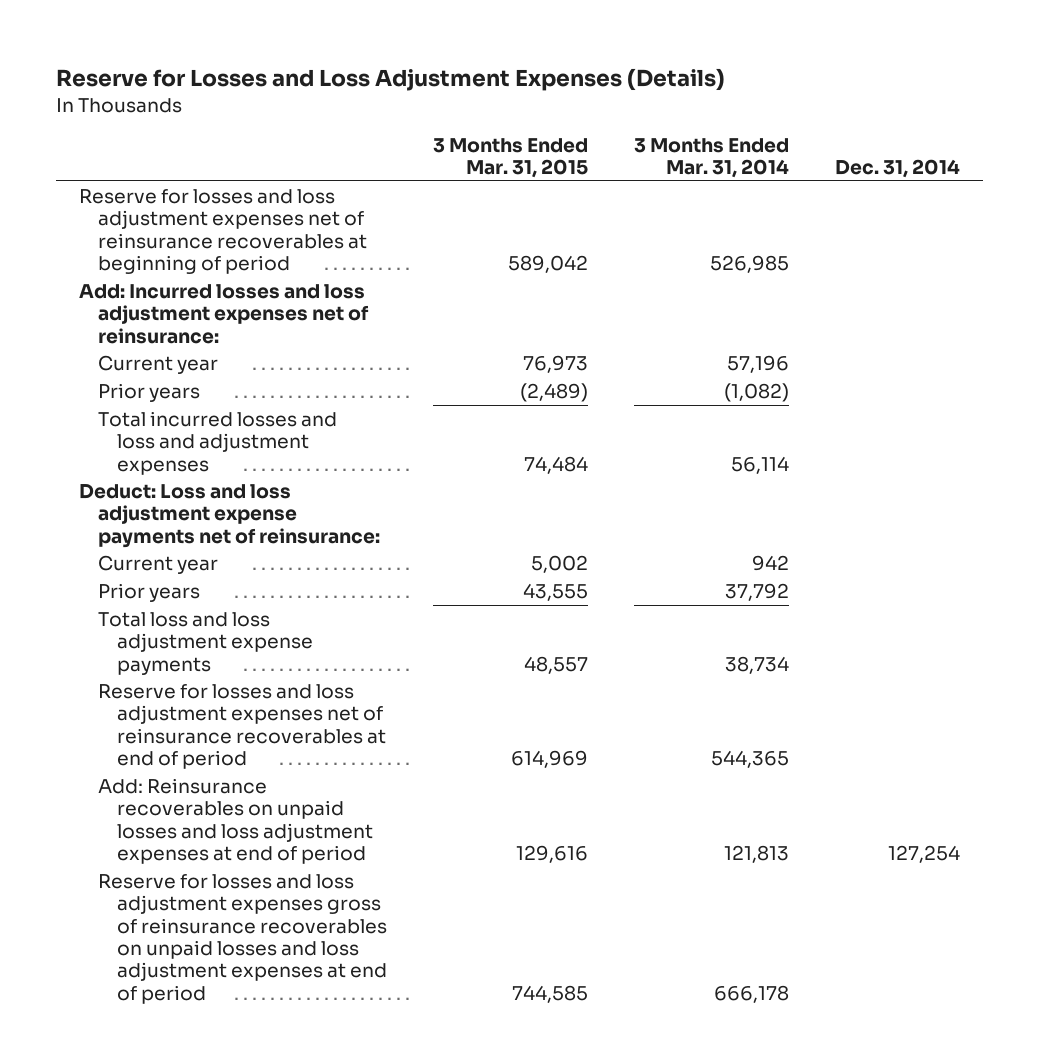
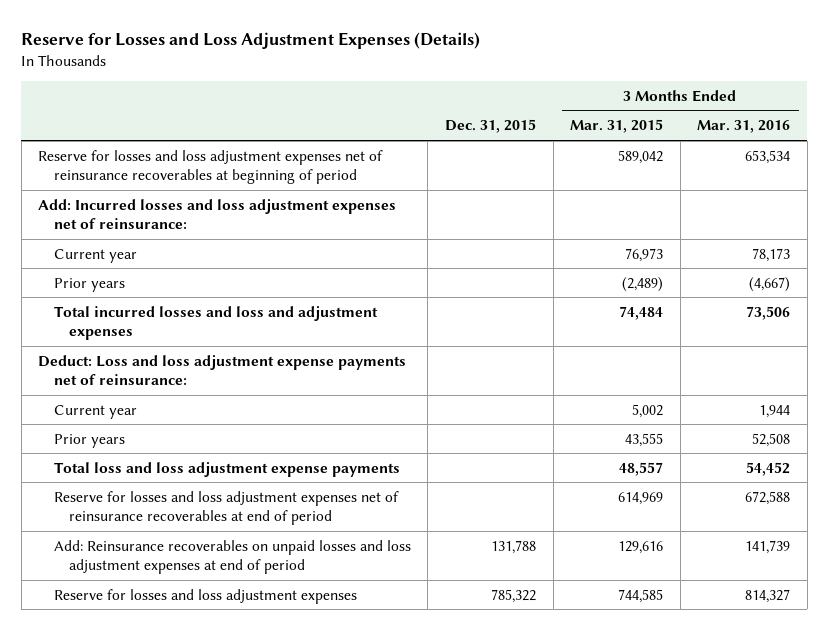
[633,137,789,179] 3 Months Ended Mar. 31, 2014 -> none
[834,159,960,179] Dec. 31, 2014 -> none
none -> [444,119,536,134] Dec. 31, 2015
none -> [697,120,791,134] Mar. 31, 2016
[97,873,387,1004] Reserve for losses and loss adjustment expenses gross of reinsurance recoverables on unpaid losses and loss adjustment expenses at end of period -> [53,588,357,604] Reserve for losses and loss adjustment expenses

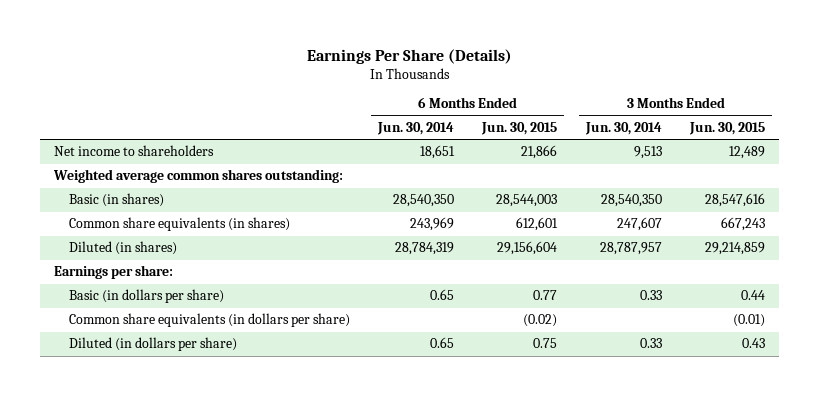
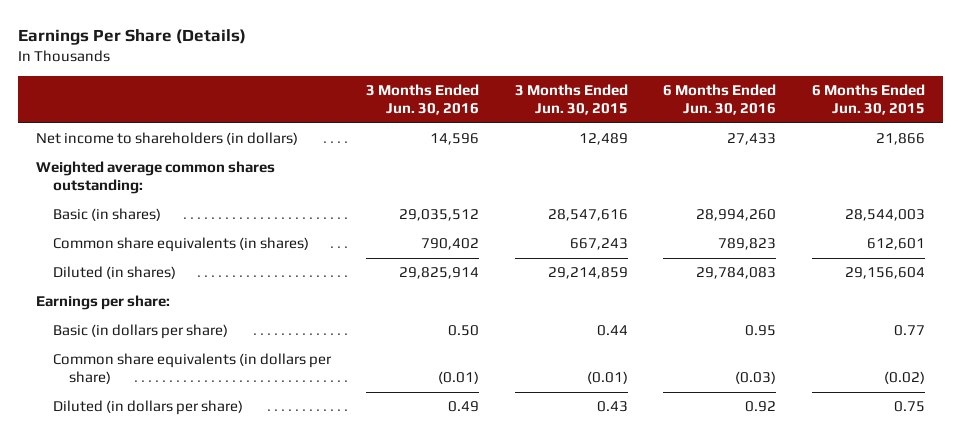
[376,121,454,135] Jun. 30, 2014 -> none
[584,121,662,135] Jun. 30, 2014 -> none
none -> [366,84,480,116] 3 Months Ended Jun. 30, 2016
none -> [663,84,777,116] 6 Months Ended Jun. 30, 2016
[54,145,215,157] Net income to shareholders -> [36,132,299,146] Net income to shareholders (in dollars)

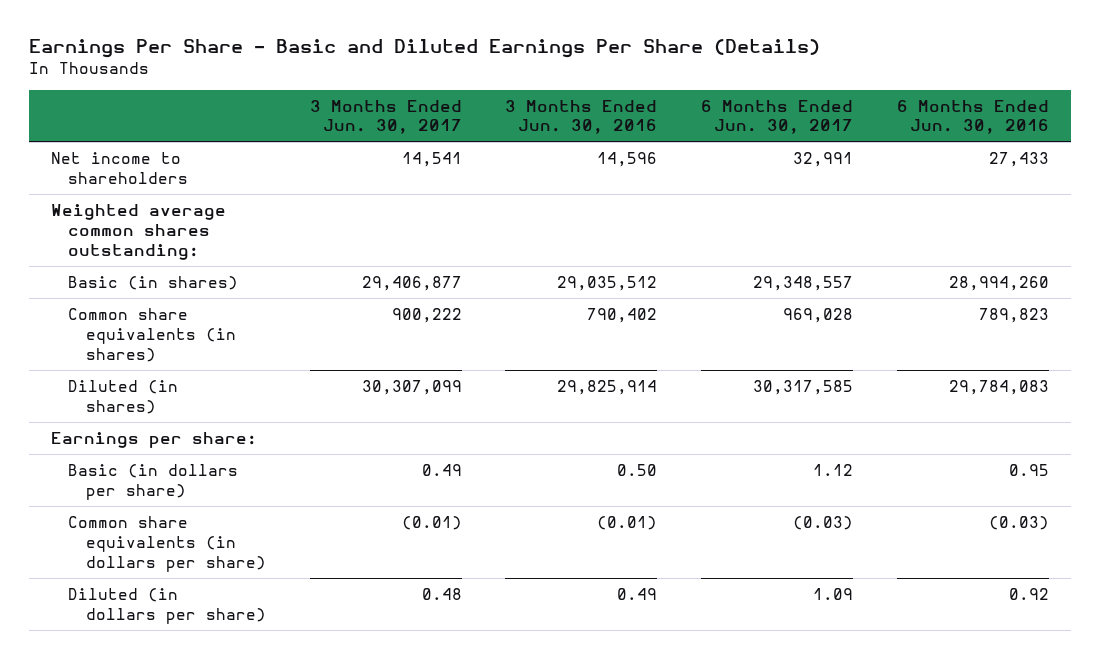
[18,29,247,46] Earnings Per Share (Details) -> [28,39,820,59] Earnings Per Share - Basic and Diluted Earnings Per Share (Details)
[514,84,628,116] 3 Months Ended Jun. 30, 2015 -> none
[811,84,925,116] 6 Months Ended Jun. 30, 2015 -> none
none -> [309,99,462,135] 3 Months Ended Jun. 30, 2017
none -> [701,99,854,135] 6 Months Ended Jun. 30, 2017
[36,132,299,146] Net income to shareholders (in dollars) -> [50,151,189,184] Net income to shareholders

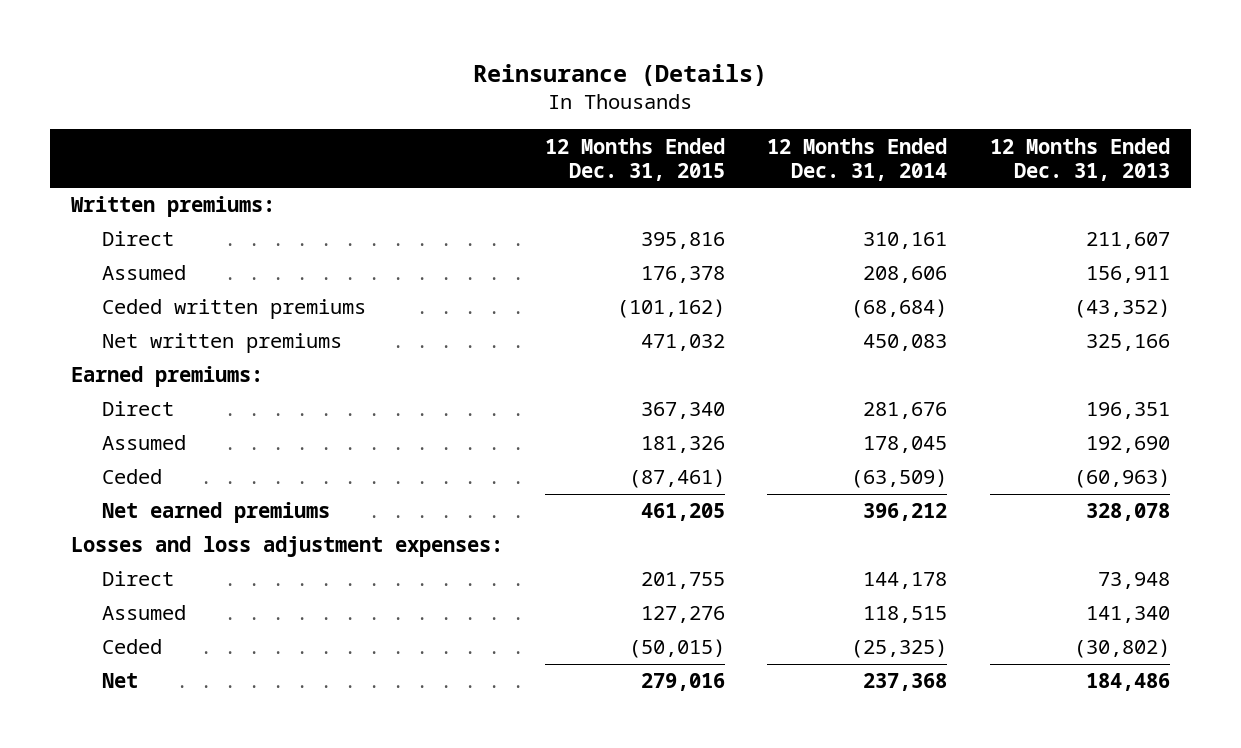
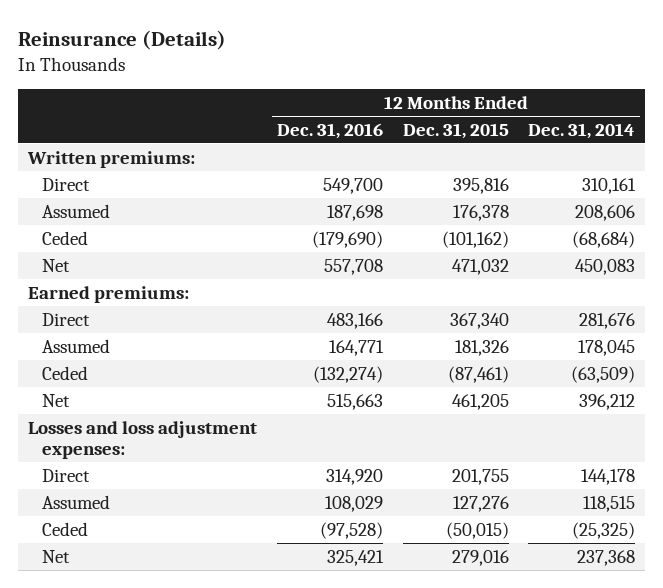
[989,137,1170,181] 12 Months Ended Dec. 31, 2013 -> none
none -> [276,122,383,139] Dec. 31, 2016
[101,299,366,320] Ceded written premiums -> [41,230,88,245] Ceded
[101,333,342,354] Net written premiums -> [41,258,70,272] Net
[101,502,330,524] Net earned premiums -> [41,393,70,407] Net

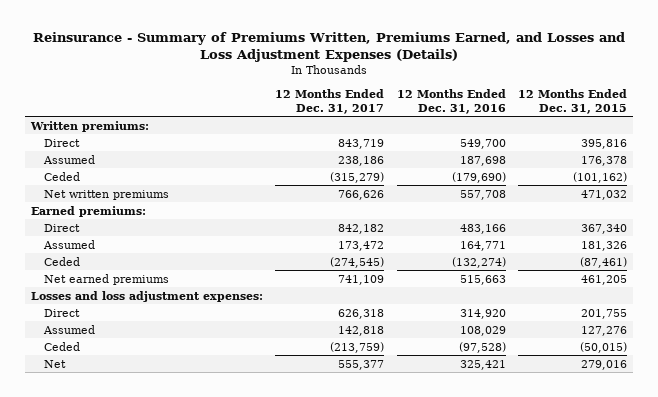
[18,30,227,51] Reinsurance (Details) -> [32,32,625,63] Reinsurance - Summary of Premiums Written, Premiums Earned, and Losses and Loss Adjustment Expenses (Details)
[528,122,636,139] Dec. 31, 2014 -> none
none -> [275,89,385,114] 12 Months Ended Dec. 31, 2017
[41,258,70,272] Net -> [43,189,169,200] Net written premiums
[41,393,70,407] Net -> [43,273,169,285] Net earned premiums

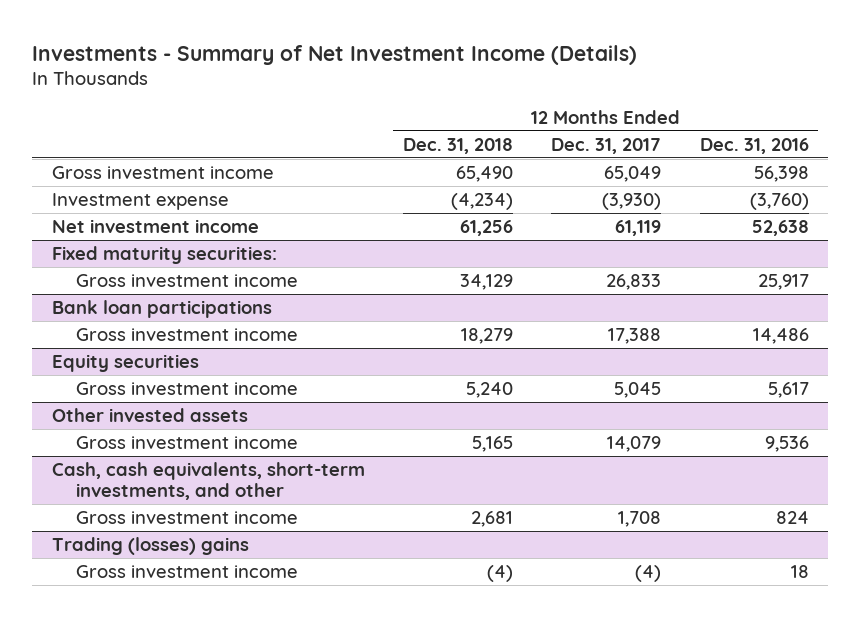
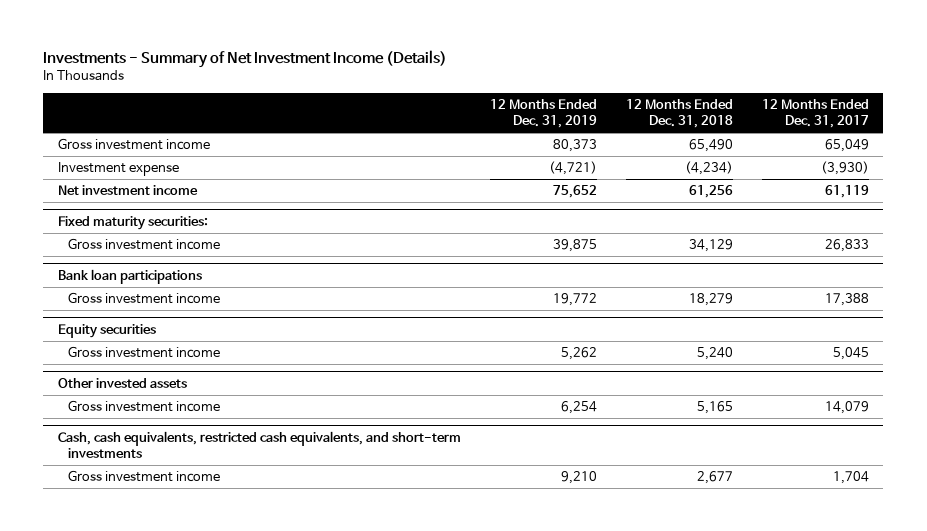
[699,137,809,154] Dec. 31, 2016 -> none
none -> [489,99,597,129] 12 Months Ended Dec. 31, 2019
[51,537,249,556] Trading (losses) gains -> none
[76,565,299,579] Gross investment income -> none
[51,462,365,501] Cash, cash equivalents, short-term investments, and other -> [57,431,461,459] Cash, cash equivalents, restricted cash equivalents, and short-term investments
[471,511,514,528] 2,681 -> [696,471,733,485] 2,677
[618,511,662,528] 1,708 -> [832,471,869,485] 1,704

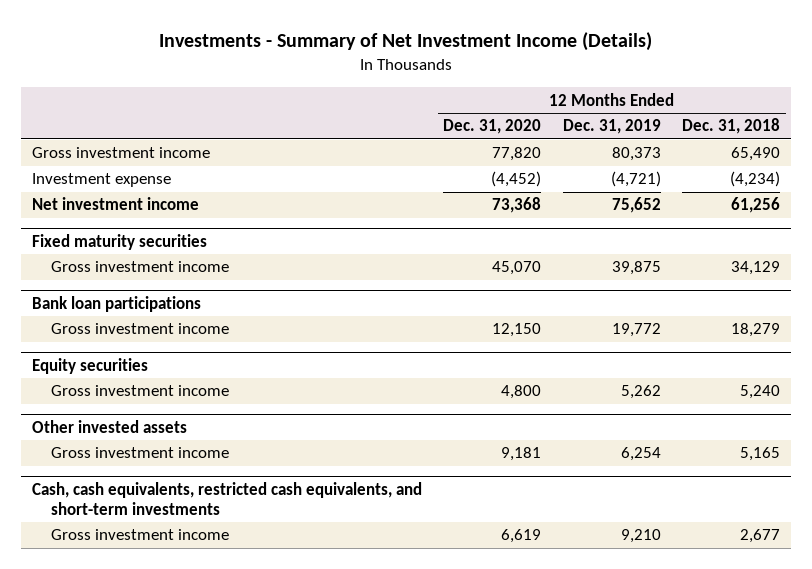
[761,99,869,129] 12 Months Ended Dec. 31, 2017 -> none
none -> [443,119,542,135] Dec. 31, 2020
[57,216,208,231] Fixed maturity securities: -> [31,233,207,250] Fixed maturity securities

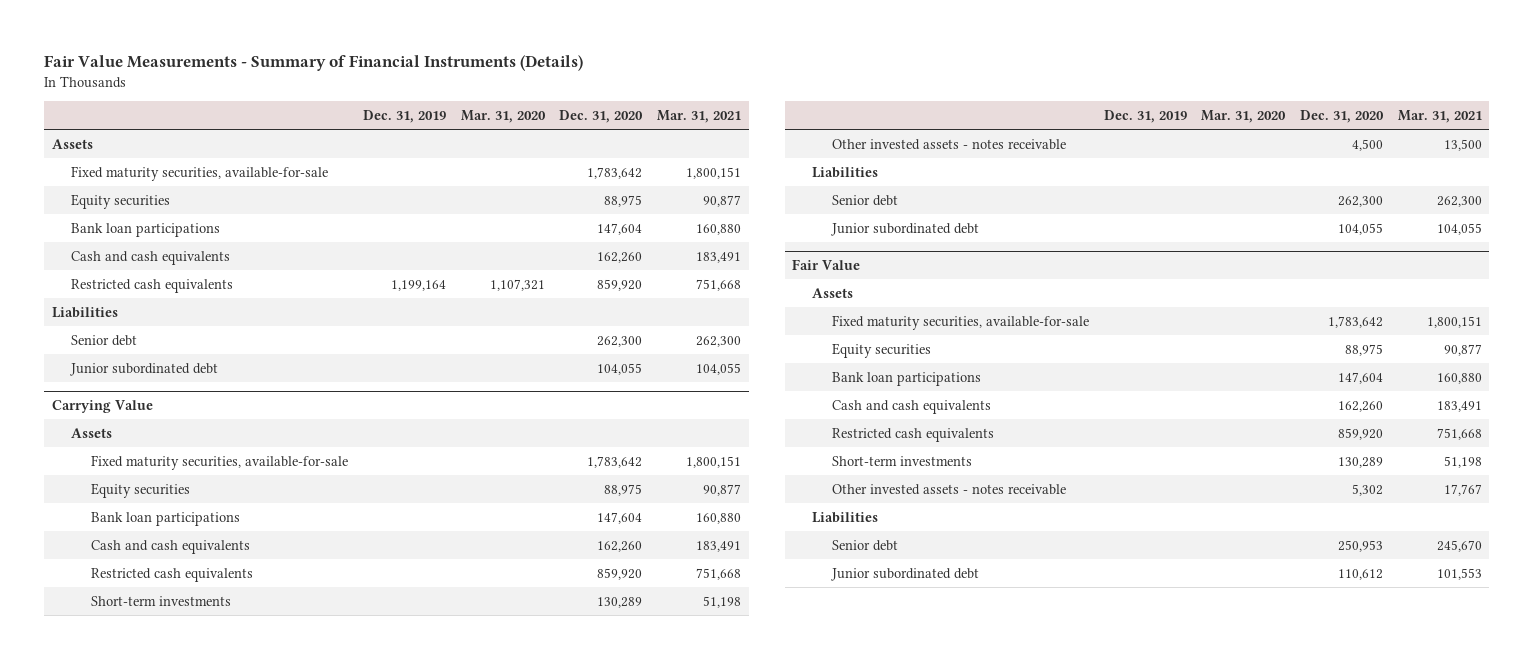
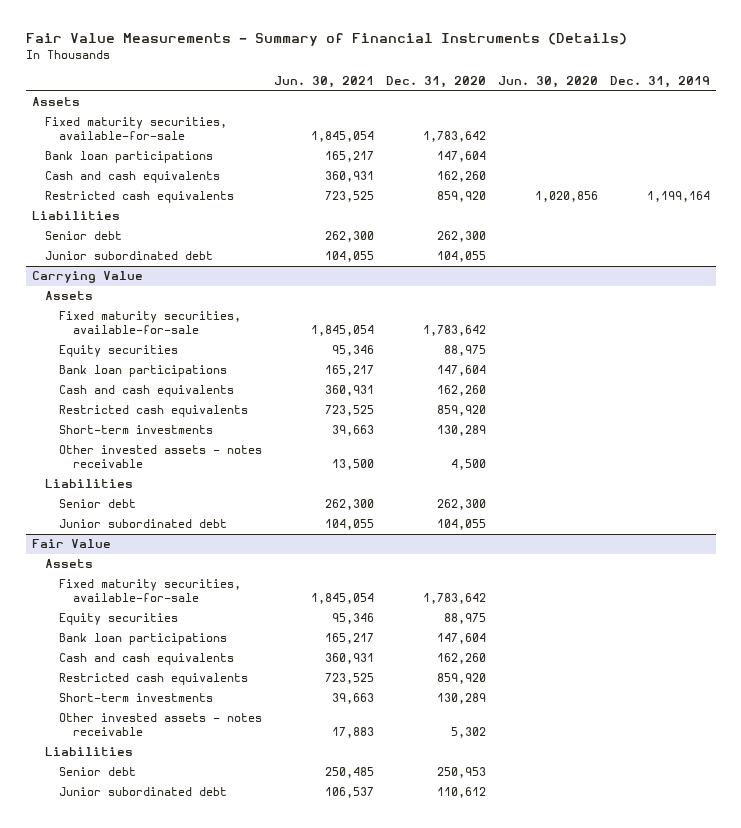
[460,109,546,123] Mar. 31, 2020 -> none
[657,109,742,123] Mar. 31, 2021 -> none
none -> [273,75,374,88] Jun. 30, 2021
none -> [497,75,598,88] Jun. 30, 2020
[71,193,171,209] Equity securities -> none

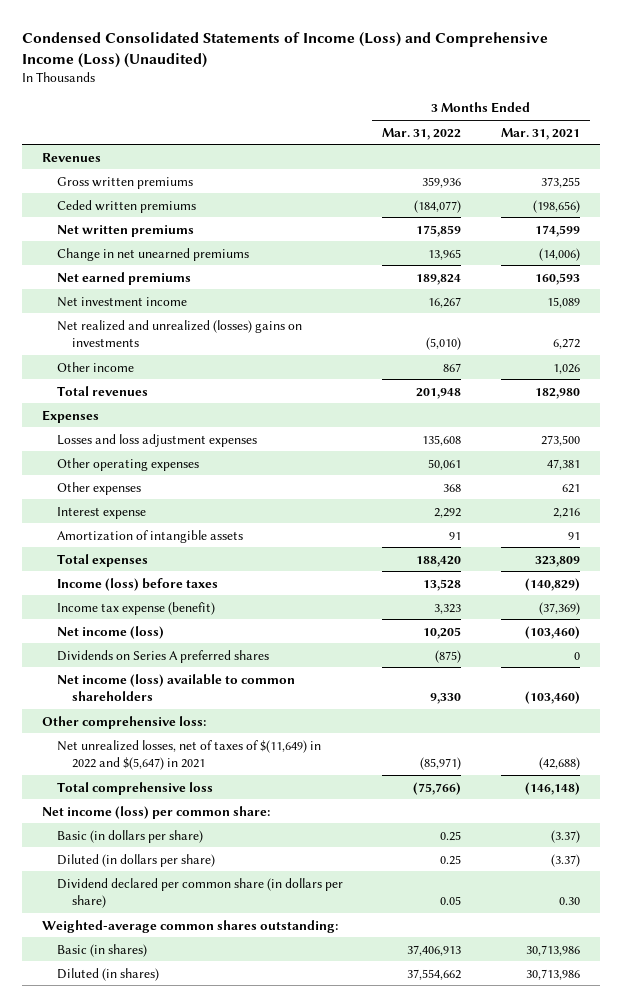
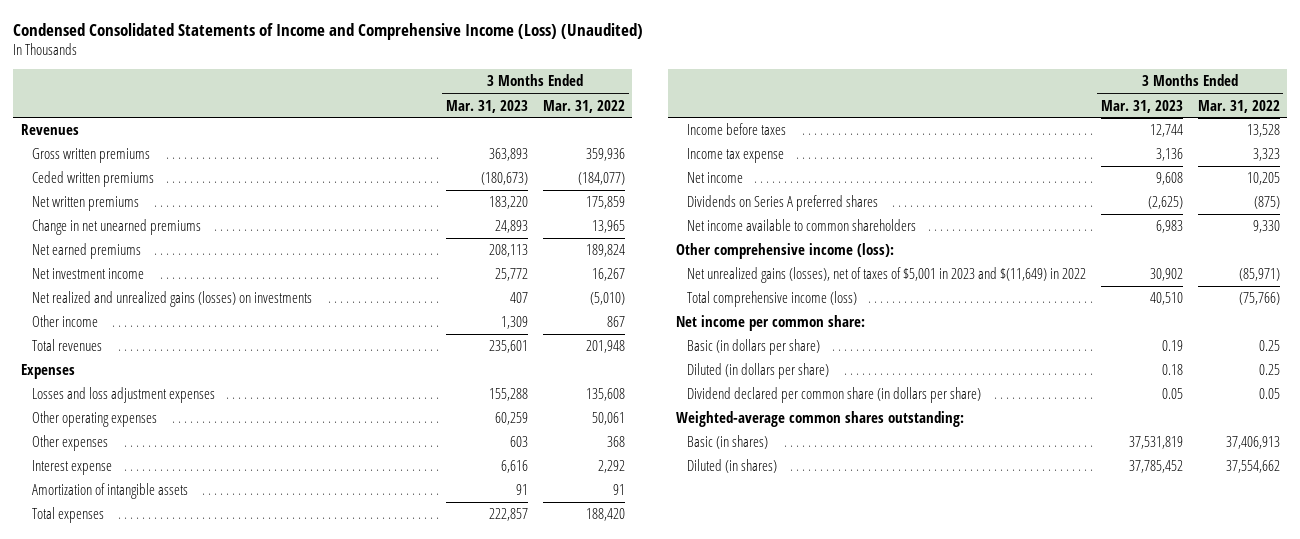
[21,31,548,68] Condensed Consolidated Statements of Income (Loss) and Comprehensive Income (Loss) (Unaudited) -> [13,22,644,40] Condensed Consolidated Statements of Income and Comprehensive Income (Loss) (Unaudited)
[501,127,581,140] Mar. 31, 2021 -> none
none -> [445,99,528,113] Mar. 31, 2023
[56,319,302,347] Net realized and unrealized (losses) gains on investments -> [32,291,313,308] Net realized and unrealized gains (losses) on investments
[56,577,218,591] Income (loss) before taxes -> [687,123,787,136] Income before taxes
[56,601,215,615] Income tax expense (benefit) -> [687,148,785,164] Income tax expense
[56,625,164,639] Net income (loss) -> [687,172,744,184] Net income
[56,673,295,701] Net income (loss) available to common shareholders -> [687,219,917,232] Net income available to common shareholders
[41,715,206,729] Other comprehensive loss: -> [675,243,894,260] Other comprehensive income (loss):
[56,739,321,770] Net unrealized losses, net of taxes of $(11,649) in 2022 and $(5,647) in 2021 -> [687,267,1087,284] Net unrealized gains (losses), net of taxes of $5,001 in 2023 and $(11,649) in 2022
[56,781,213,795] Total comprehensive loss -> [687,291,858,308] Total comprehensive income (loss)
[41,805,270,819] Net income (loss) per common share: -> [675,315,865,332] Net income per common share:

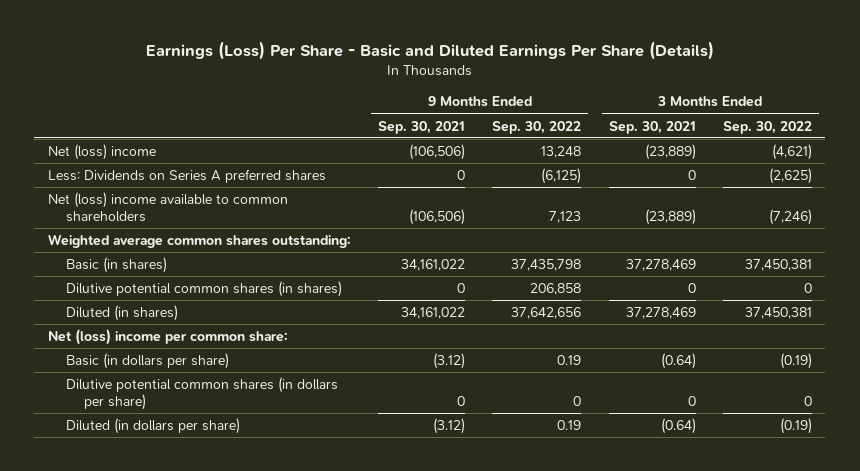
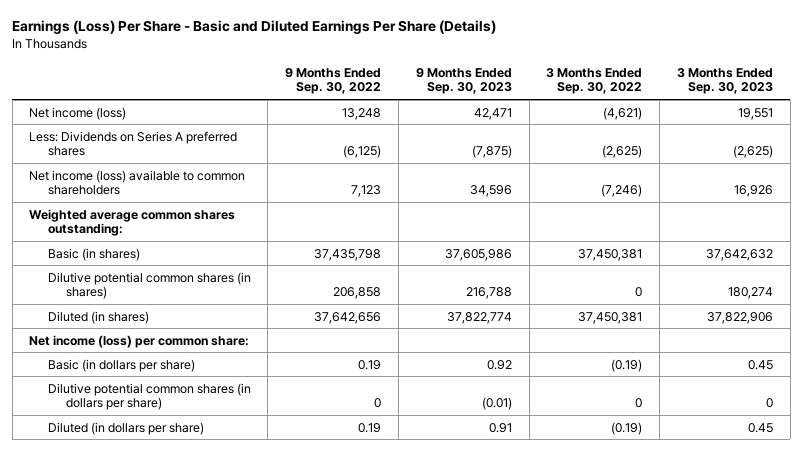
[378,120,466,134] Sep. 30, 2021 -> none
[608,120,696,134] Sep. 30, 2021 -> none
none -> [415,67,512,95] 9 Months Ended Sep. 30, 2023
none -> [677,67,774,95] 3 Months Ended Sep. 30, 2023
[47,143,156,160] Net (loss) income -> [29,106,127,120] Net income (loss)
[47,191,288,222] Net (loss) income available to common shareholders -> [29,169,246,196] Net income (loss) available to common shareholders
[47,328,288,345] Net (loss) income per common share: -> [29,334,250,348] Net income (loss) per common share:

